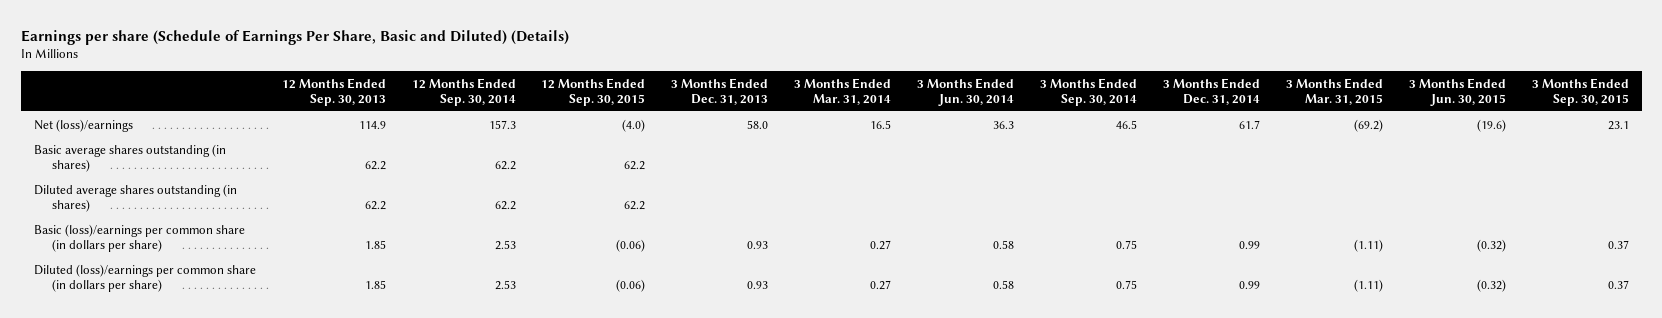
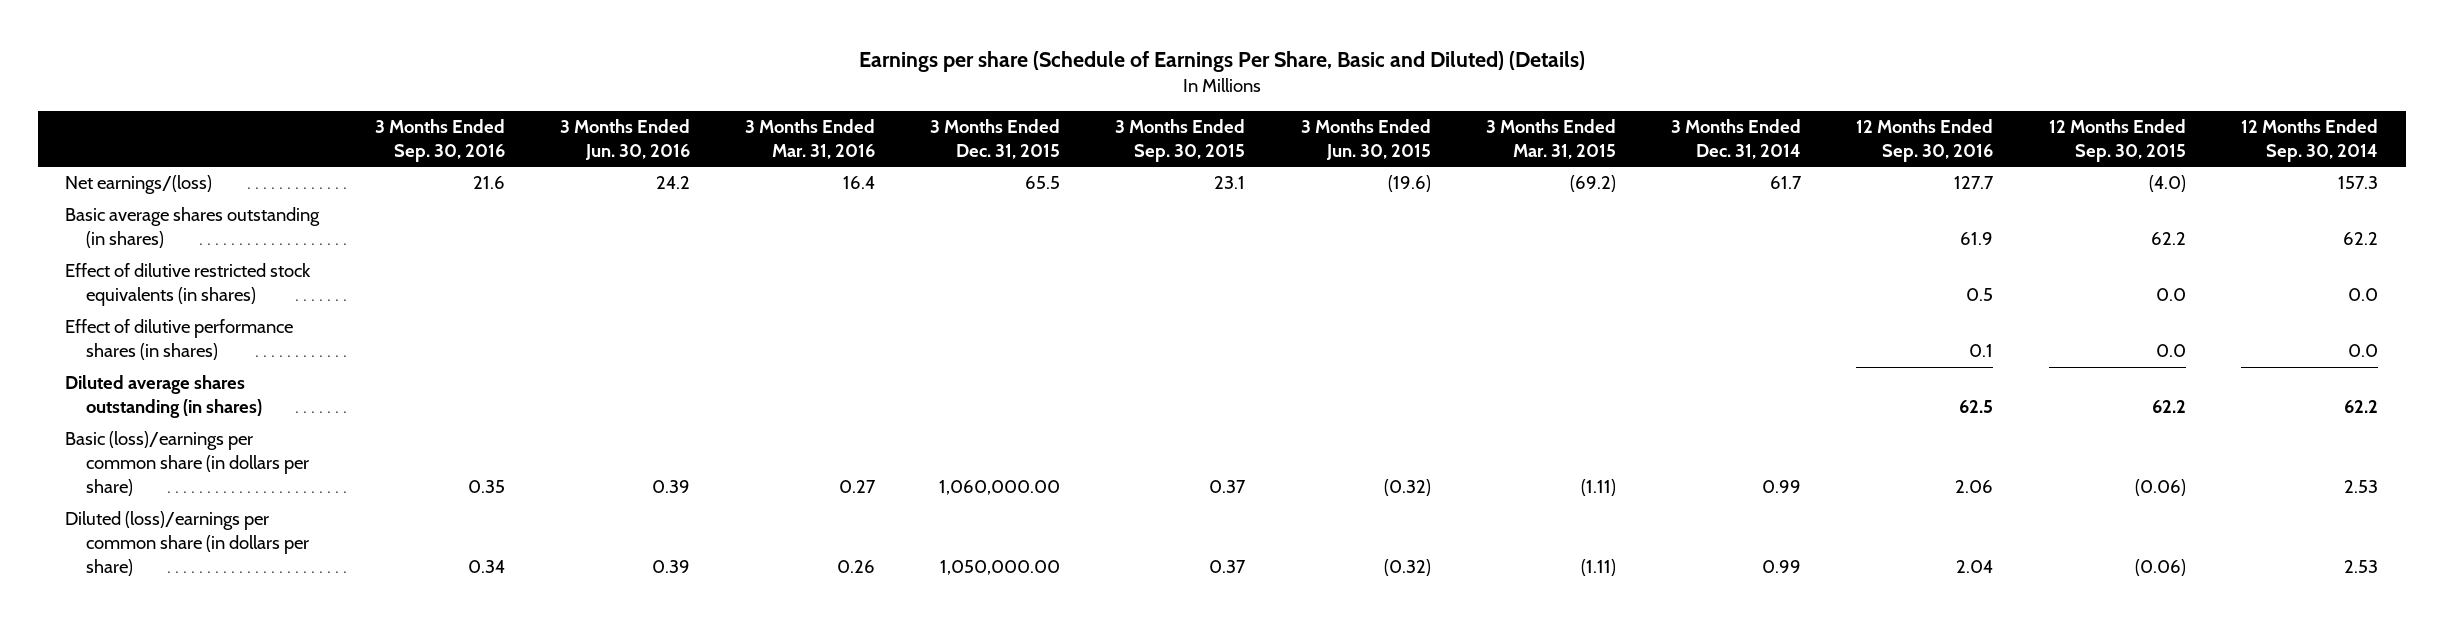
[281,77,386,106] 12 Months Ended Sep. 30, 2013 -> none
[671,77,769,105] 3 Months Ended Dec. 31, 2013 -> none
[794,77,892,105] 3 Months Ended Mar. 31, 2014 -> none
[917,77,1015,106] 3 Months Ended Jun. 30, 2014 -> none
[1040,77,1138,106] 3 Months Ended Sep. 30, 2014 -> none
none -> [374,119,505,162] 3 Months Ended Sep. 30, 2016
none -> [559,119,690,160] 3 Months Ended Jun. 30, 2016
none -> [744,119,875,159] 3 Months Ended Mar. 31, 2016
none -> [930,119,1061,159] 3 Months Ended Dec. 31, 2015
none -> [1856,119,1994,162] 12 Months Ended Sep. 30, 2016
[33,118,133,132] Net (loss)/earnings -> [65,175,213,195] Net earnings/(loss)
none -> [65,263,312,307] Effect of dilutive restricted stock equivalents (in shares)
none -> [65,319,294,361] Effect of dilutive performance shares (in shares)

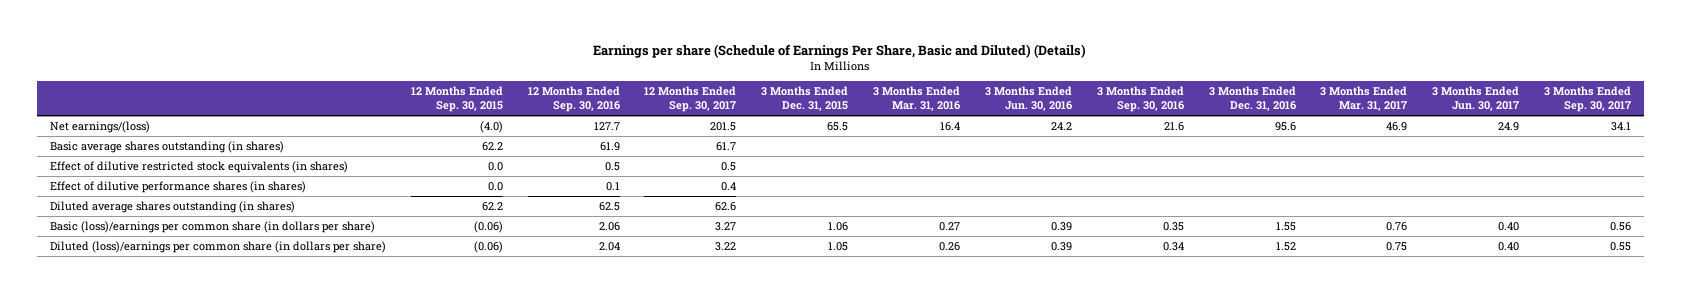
[1115,119,1246,162] 3 Months Ended Sep. 30, 2015 -> none
[1300,119,1431,160] 3 Months Ended Jun. 30, 2015 -> none
[1485,119,1616,159] 3 Months Ended Mar. 31, 2015 -> none
[1671,119,1802,159] 3 Months Ended Dec. 31, 2014 -> none
[2240,119,2378,162] 12 Months Ended Sep. 30, 2014 -> none
none -> [644,86,737,113] 12 Months Ended Sep. 30, 2017
none -> [1208,86,1296,112] 3 Months Ended Dec. 31, 2016
none -> [1320,86,1408,112] 3 Months Ended Mar. 31, 2017
none -> [1432,86,1520,112] 3 Months Ended Jun. 30, 2017
none -> [1544,86,1632,113] 3 Months Ended Sep. 30, 2017
[939,480,1061,496] 1,060,000.00 -> [828,222,849,232] 1.06
[940,560,1061,576] 1,050,000.00 -> [828,242,849,252] 1.05

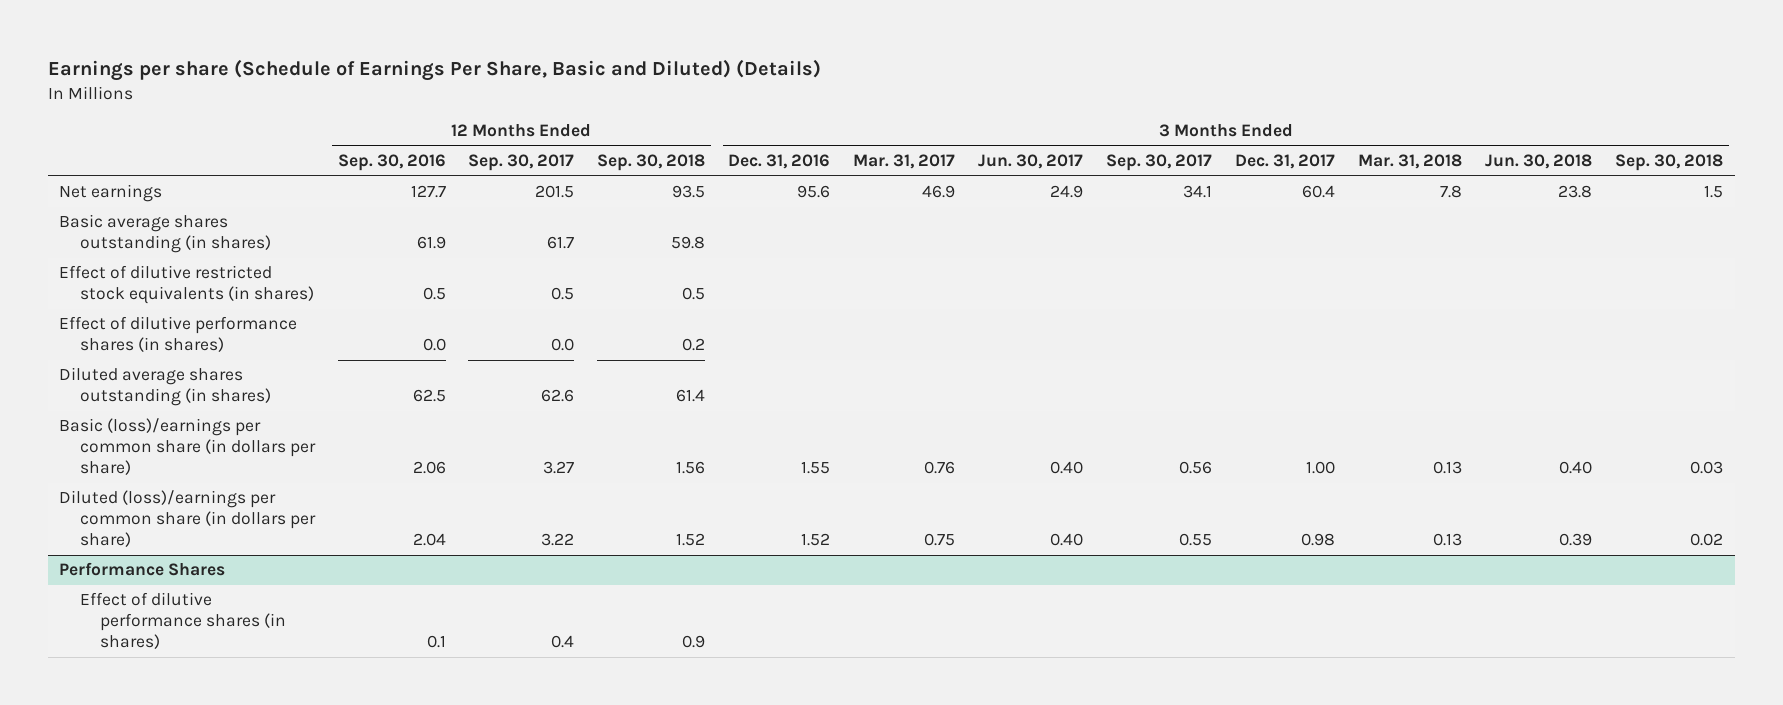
[410,86,503,113] 12 Months Ended Sep. 30, 2015 -> none
[761,86,849,112] 3 Months Ended Dec. 31, 2015 -> none
[873,86,961,112] 3 Months Ended Mar. 31, 2016 -> none
[984,86,1072,112] 3 Months Ended Jun. 30, 2016 -> none
[1096,86,1184,113] 3 Months Ended Sep. 30, 2016 -> none
none -> [597,154,706,172] Sep. 30, 2018
none -> [1235,154,1336,170] Dec. 31, 2017
none -> [1358,154,1463,170] Mar. 31, 2018
none -> [1485,154,1593,170] Jun. 30, 2018
none -> [1615,154,1724,172] Sep. 30, 2018
[49,121,150,134] Net earnings/(loss) -> [59,184,163,203] Net earnings
[605,182,620,192] 0.1 -> [422,338,446,352] 0.0
[721,182,737,192] 0.4 -> [551,338,575,352] 0.0
none -> [59,562,226,577] Performance Shares
none -> [79,592,286,650] Effect of dilutive performance shares (in shares)

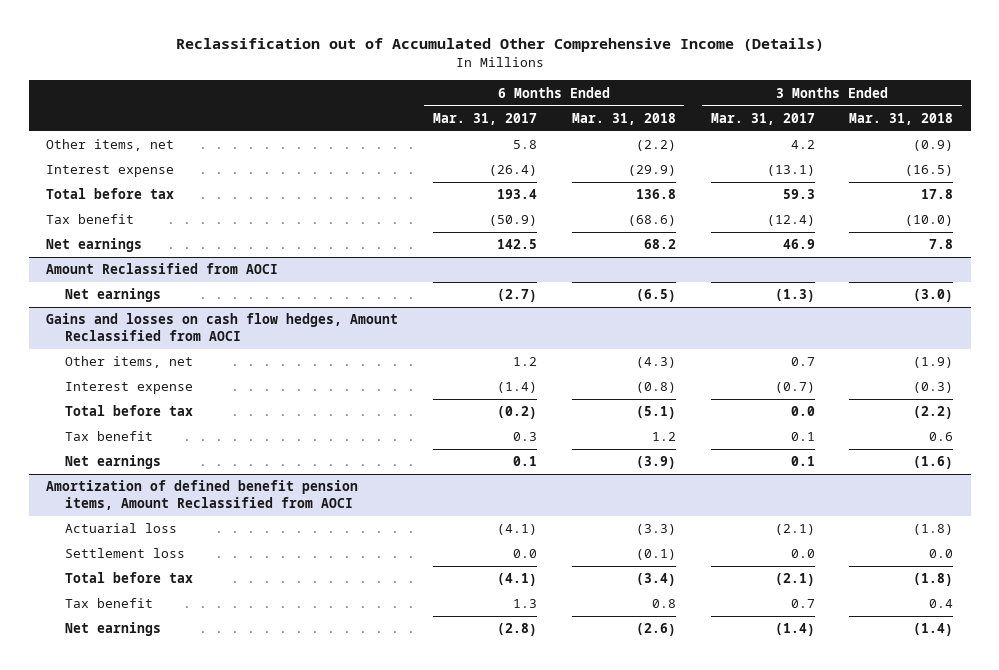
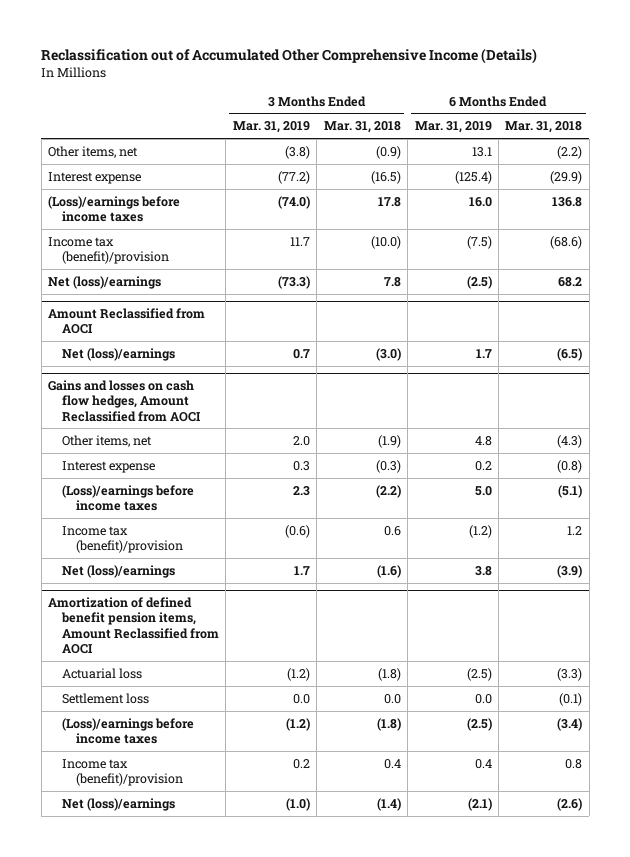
[432,112,537,125] Mar. 31, 2017 -> none
[710,112,815,125] Mar. 31, 2017 -> none
none -> [232,121,310,134] Mar. 31, 2019
none -> [414,121,492,134] Mar. 31, 2019
[46,188,175,200] Total before tax -> [47,195,180,222] (Loss)/earnings before income taxes
[46,214,135,225] Tax benefit -> [47,236,169,264] Income tax (benefit)/provision
[46,238,143,253] Net earnings -> [47,275,161,289] Net (loss)/earnings
[64,288,161,303] Net earnings -> [61,347,175,361] Net (loss)/earnings
[64,405,193,417] Total before tax -> [61,484,194,511] (Loss)/earnings before income taxes
[64,431,153,442] Tax benefit -> [61,525,183,553] Income tax (benefit)/provision
[64,455,161,470] Net earnings -> [61,564,175,578] Net (loss)/earnings
[64,572,193,584] Total before tax -> [61,717,194,744] (Loss)/earnings before income taxes
[64,598,153,609] Tax benefit -> [61,758,183,786] Income tax (benefit)/provision
[64,622,161,637] Net earnings -> [61,797,175,811] Net (loss)/earnings

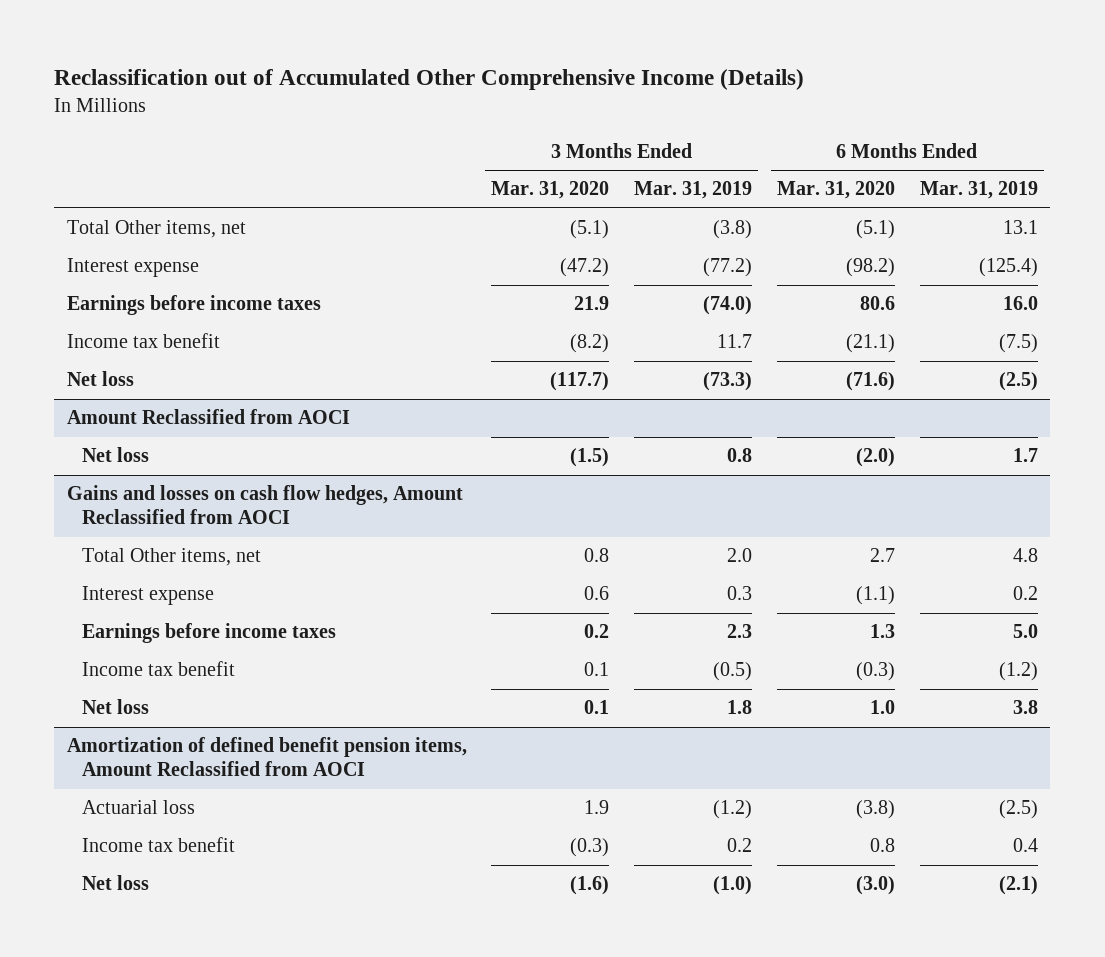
[323,121,401,134] Mar. 31, 2018 -> none
[505,121,583,134] Mar. 31, 2018 -> none
none -> [491,181,610,200] Mar. 31, 2020
none -> [777,181,896,200] Mar. 31, 2020
[47,145,138,158] Other items, net -> [66,220,246,239] Total Other items, net
[47,195,180,222] (Loss)/earnings before income taxes -> [66,295,321,316] Earnings before income taxes
[47,236,169,264] Income tax (benefit)/provision -> [66,333,220,349] Income tax benefit
[47,275,161,289] Net (loss)/earnings -> [66,371,134,387] Net loss
[61,347,175,361] Net (loss)/earnings -> [81,447,149,463] Net loss
[292,348,310,359] 0.7 -> [727,448,753,463] 0.8
[61,434,152,447] Other items, net -> [81,548,261,567] Total Other items, net
[61,484,194,511] (Loss)/earnings before income taxes -> [81,623,336,644] Earnings before income taxes
[61,525,183,553] Income tax (benefit)/provision -> [81,661,235,677] Income tax benefit
[284,524,310,538] (0.6) -> [713,662,753,682] (0.5)
[61,564,175,578] Net (loss)/earnings -> [81,699,149,715] Net loss
[293,565,310,575] 1.7 -> [727,700,753,715] 1.8
[61,692,149,704] Settlement loss -> none
[61,717,194,744] (Loss)/earnings before income taxes -> none
[61,758,183,786] Income tax (benefit)/provision -> [81,837,235,853] Income tax benefit
[61,797,175,811] Net (loss)/earnings -> [81,875,149,891] Net loss

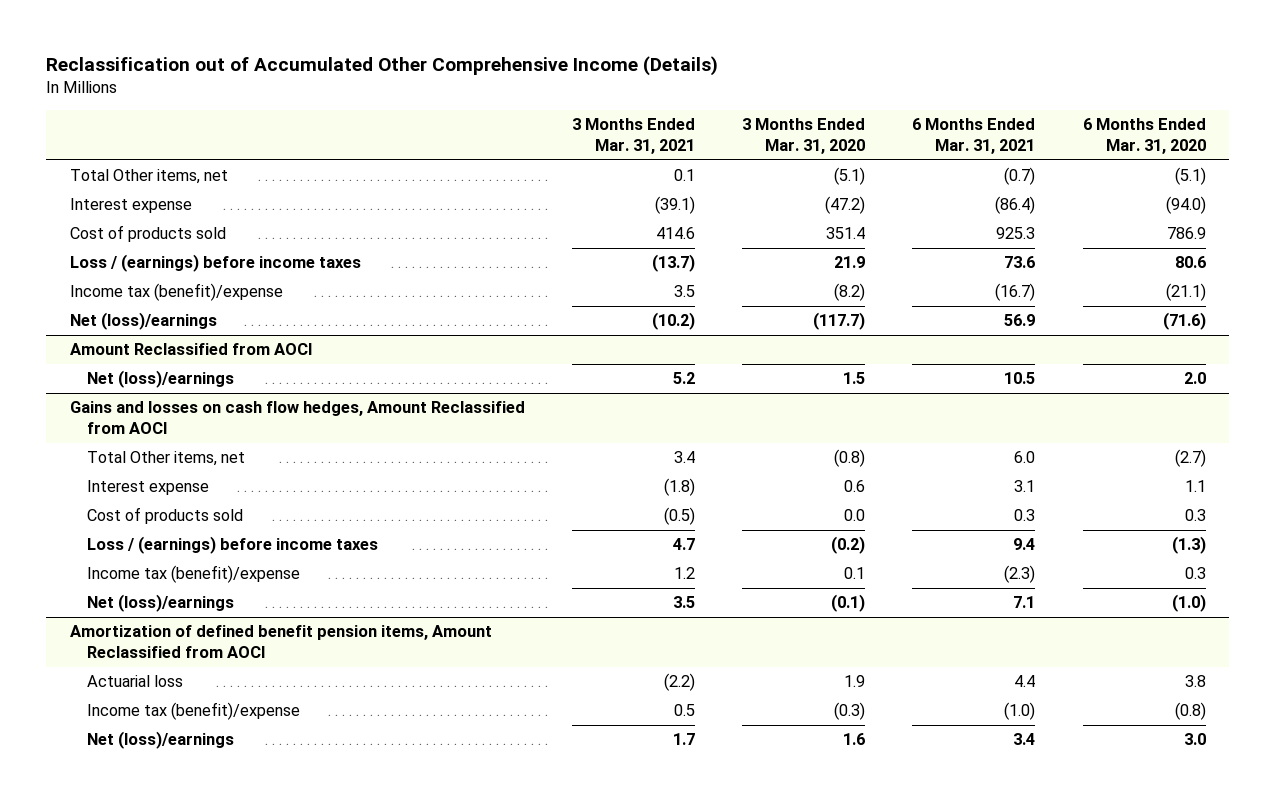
[634,181,753,200] Mar. 31, 2019 -> none
[919,181,1038,200] Mar. 31, 2019 -> none
none -> [571,117,695,154] 3 Months Ended Mar. 31, 2021
none -> [912,117,1036,154] 6 Months Ended Mar. 31, 2021
[846,258,896,278] (98.2) -> [1165,196,1206,215] (94.0)
none -> [69,225,226,243] Cost of products sold
[66,295,321,316] Earnings before income taxes -> [69,254,361,273] Loss / (earnings) before income taxes
[66,333,220,349] Income tax benefit -> [69,283,283,302] Income tax (benefit)/expense
[66,371,134,387] Net loss -> [69,312,217,331] Net (loss)/earnings
[81,447,149,463] Net loss -> [86,370,234,389] Net (loss)/earnings
[570,448,610,468] (1.5) -> [843,372,866,385] 1.5
[856,448,896,468] (2.0) -> [1183,372,1206,385] 2.0
[584,548,610,563] 0.8 -> [834,449,866,468] (0.8)
[870,548,896,563] 2.7 -> [1174,449,1206,468] (2.7)
[856,586,896,606] (1.1) -> [1184,480,1206,493] 1.1
none -> [86,507,243,525] Cost of products sold
[81,623,336,644] Earnings before income taxes -> [86,536,378,555] Loss / (earnings) before income taxes
[584,624,610,639] 0.2 -> [831,536,866,555] (0.2)
[870,624,896,639] 1.3 -> [1171,536,1206,555] (1.3)
[81,661,235,677] Income tax benefit -> [86,565,300,584] Income tax (benefit)/expense
[856,662,896,682] (0.3) -> [1184,567,1206,580] 0.3
[81,699,149,715] Net loss -> [86,594,234,613] Net (loss)/earnings
[584,700,610,715] 0.1 -> [831,594,866,613] (0.1)
[870,700,896,715] 1.0 -> [1171,594,1206,613] (1.0)
[856,800,896,820] (3.8) -> [1184,675,1206,688] 3.8
[81,837,235,853] Income tax benefit -> [86,702,300,721] Income tax (benefit)/expense
[870,838,896,853] 0.8 -> [1174,702,1206,721] (0.8)
[81,875,149,891] Net loss -> [86,731,234,750] Net (loss)/earnings
[570,876,610,896] (1.6) -> [843,733,866,746] 1.6
[856,876,896,896] (3.0) -> [1183,733,1206,746] 3.0

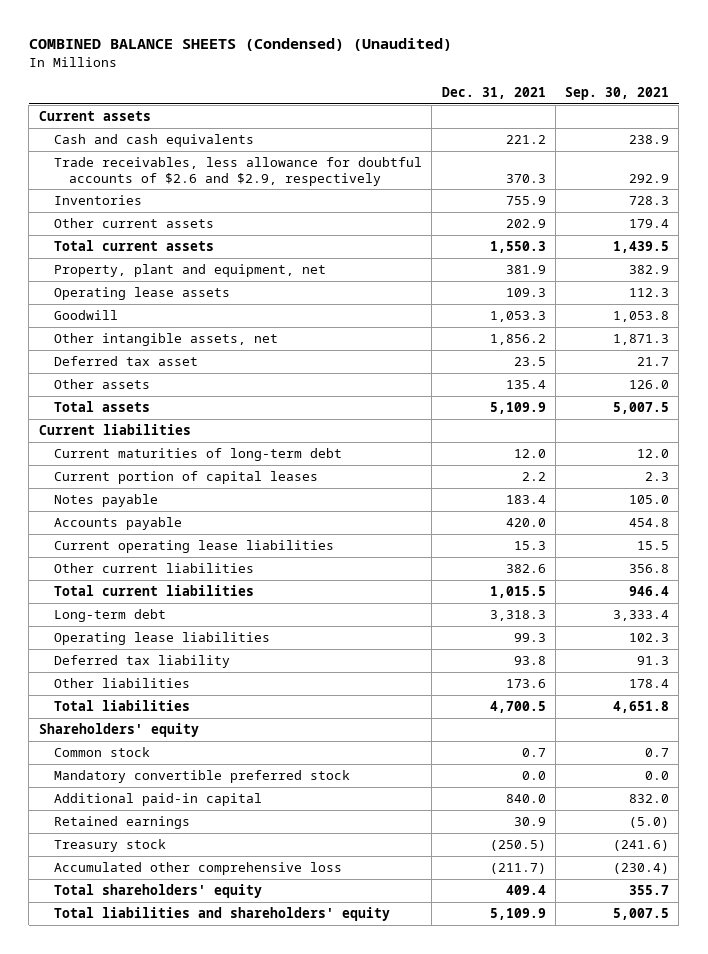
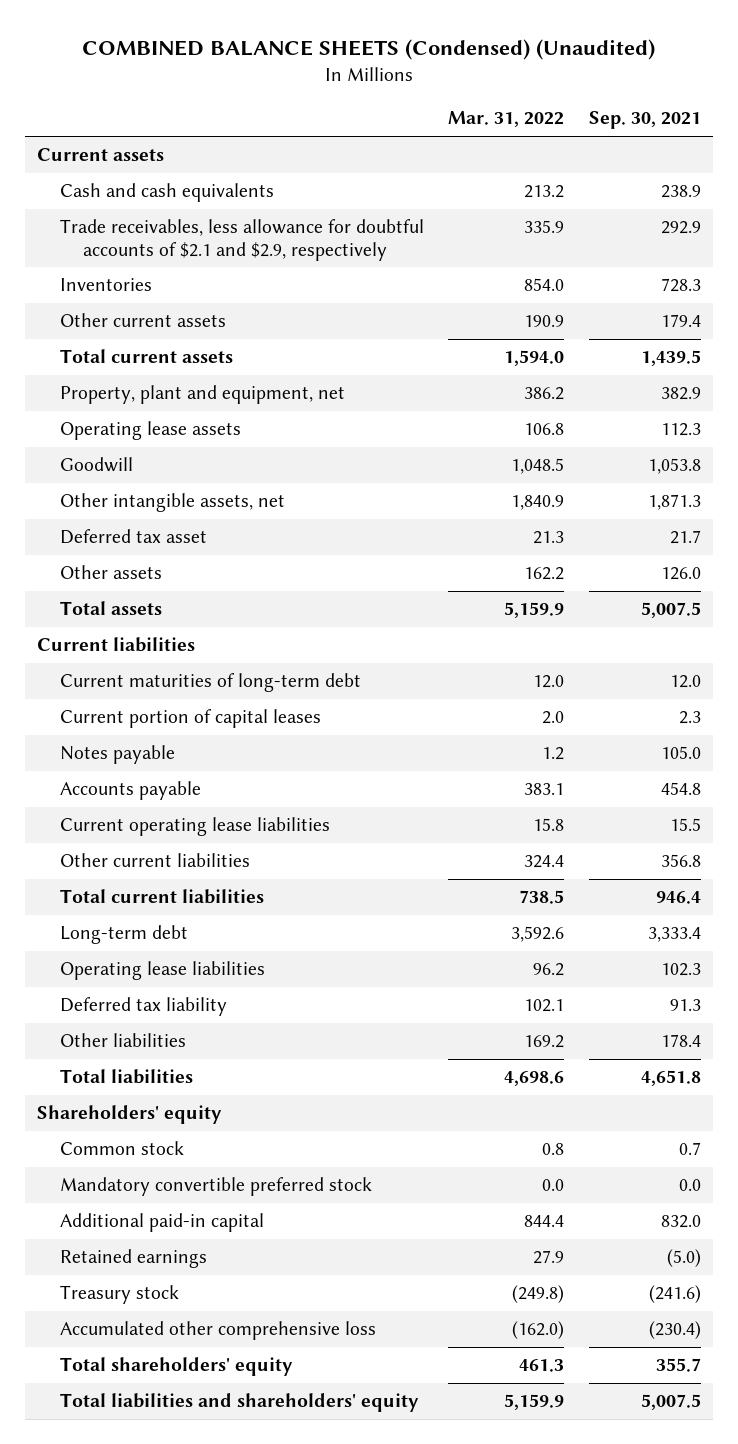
[441,86,546,99] Dec. 31, 2021 -> none
none -> [448,111,565,128] Mar. 31, 2022
[53,157,422,186] Trade receivables, less allowance for doubtful accounts of $2.6 and $2.9, respectively -> [59,219,424,261] Trade receivables, less allowance for doubtful accounts of $2.1 and $2.9, respectively

